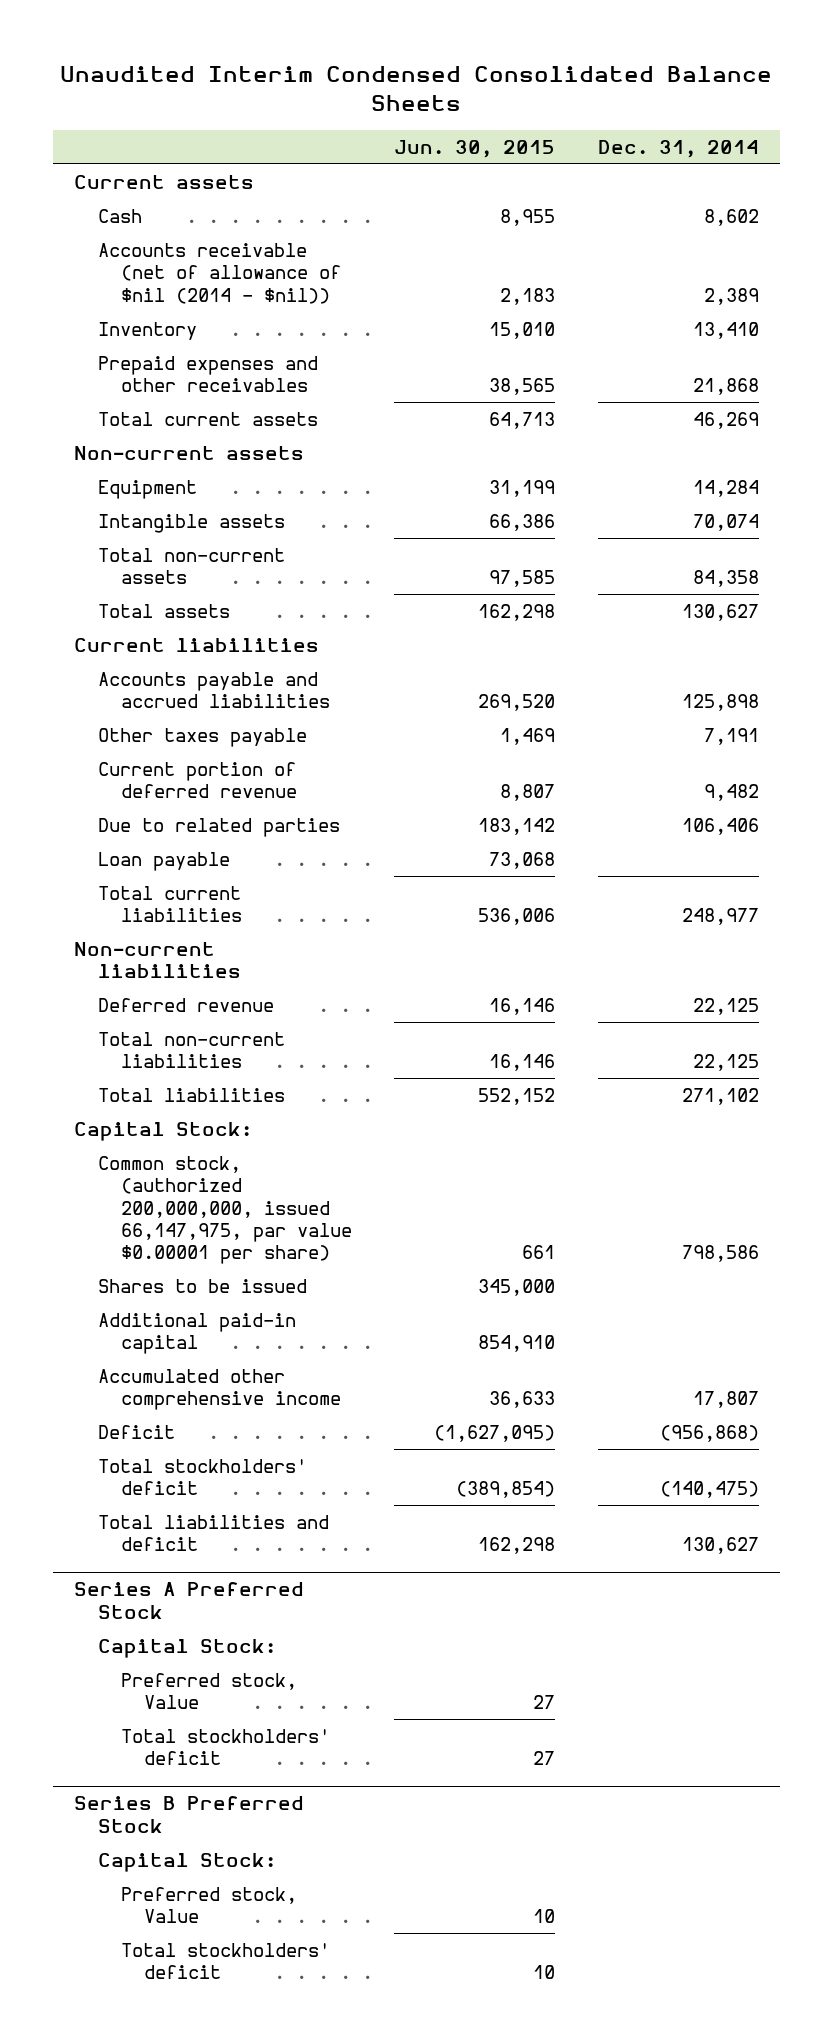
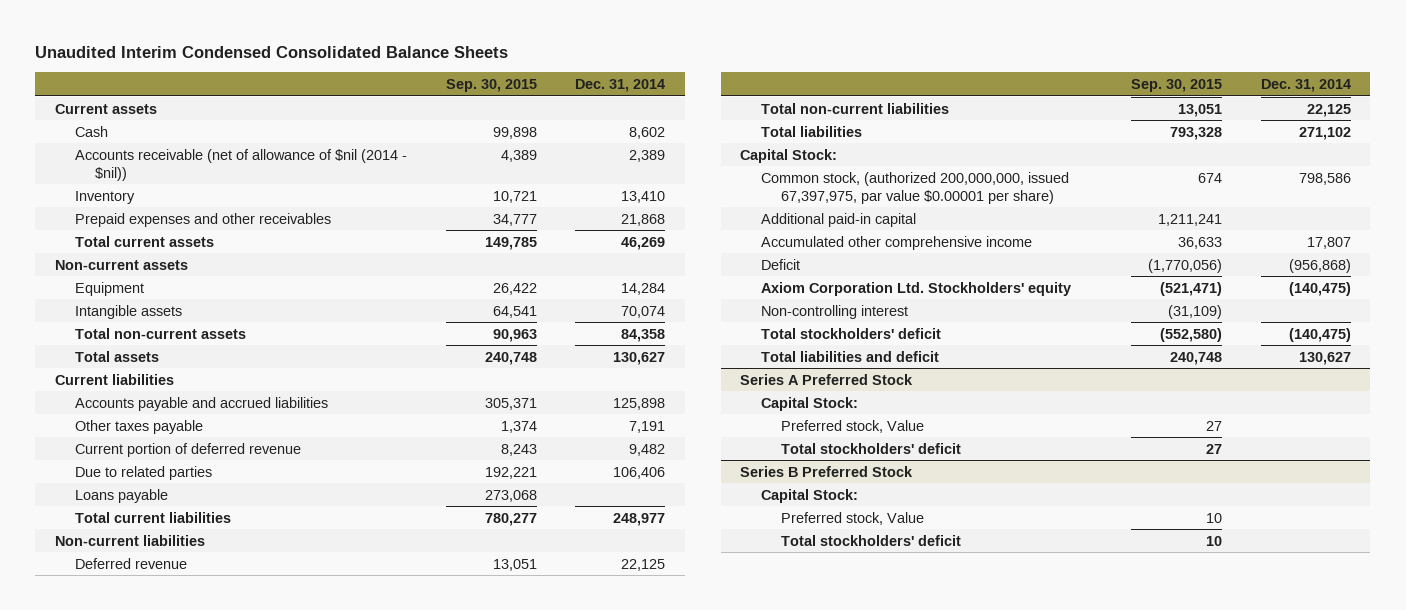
[394,139,556,158] Jun. 30, 2015 -> none
none -> [445,78,537,92] Sep. 30, 2015
[97,852,230,872] Loan payable -> [75,488,169,503] Loans payable
[97,1279,307,1294] Shares to be issued -> none
[97,1156,352,1265] Common stock, (authorized 200,000,000, issued 66,147,975, par value $0.00001 per share) -> [760,171,1069,204] Common stock, (authorized 200,000,000, issued 67,397,975, par value $0.00001 per share)
none -> [760,281,1071,296] Axiom Corporation Ltd. Stockholders' equity
none -> [760,304,908,319] Non-controlling interest

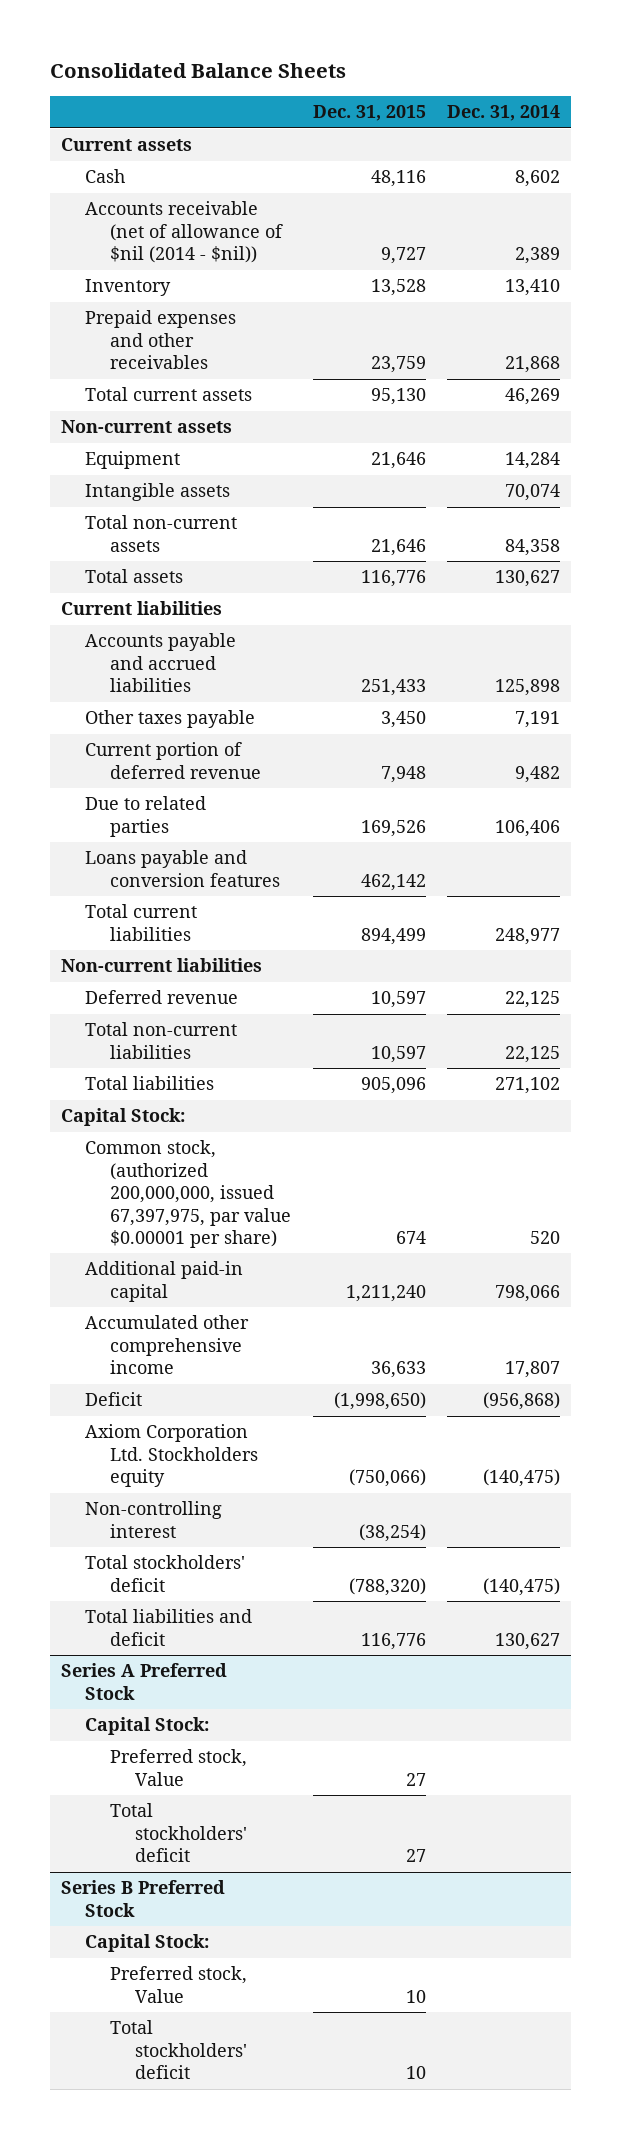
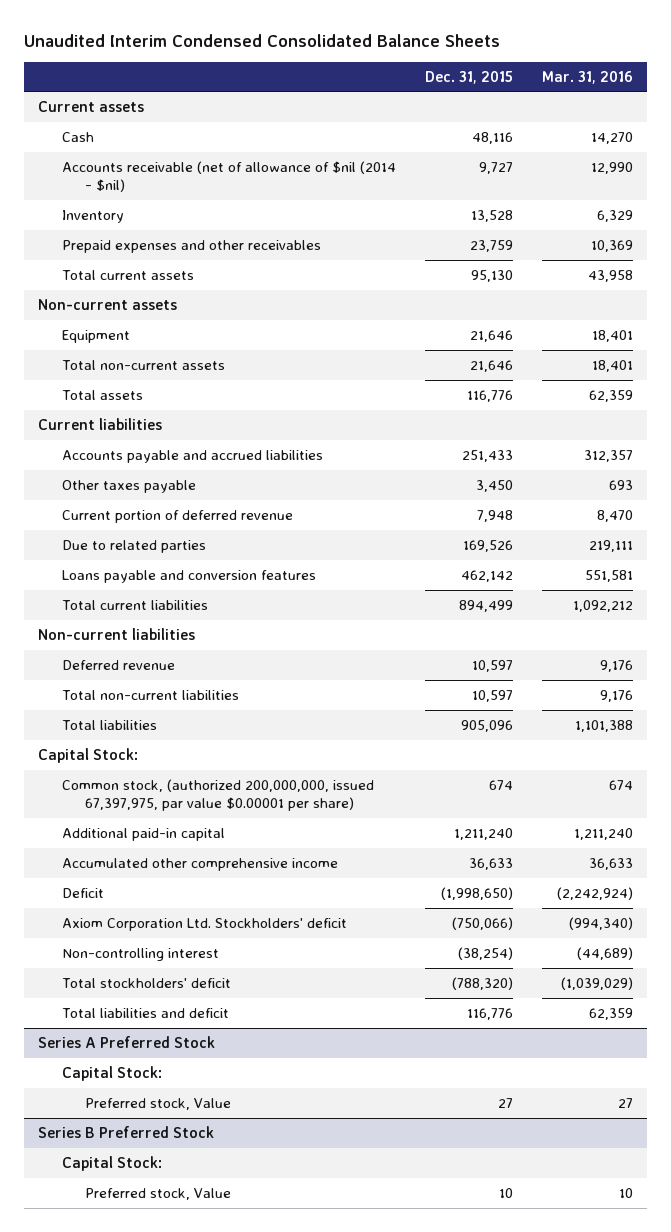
[49,62,346,78] Consolidated Balance Sheets -> [23,33,500,47] Unaudited Interim Condensed Consolidated Balance Sheets
[446,105,560,122] Dec. 31, 2014 -> none
none -> [541,70,633,84] Mar. 31, 2016
[85,201,284,264] Accounts receivable (net of allowance of $nil (2014 - $nil)) -> [61,160,396,192] Accounts receivable (net of allowance of $nil (2014 - $nil)
[85,483,231,502] Intangible assets -> none
[85,1424,259,1488] Axiom Corporation Ltd. Stockholders equity -> [61,917,347,931] Axiom Corporation Ltd. Stockholders' deficit
[110,1803,247,1863] Total stockholders' deficit -> none
[110,2020,247,2080] Total stockholders' deficit -> none

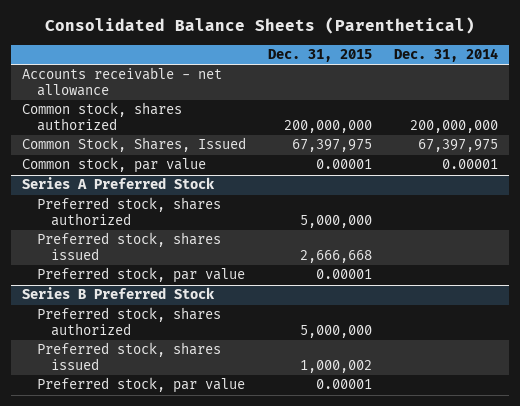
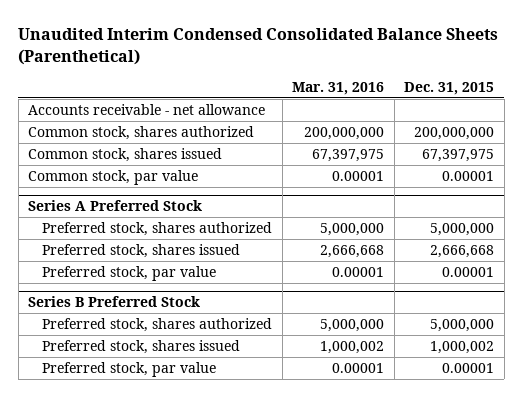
[44,17,475,35] Consolidated Balance Sheets (Parenthetical) -> [18,28,499,65] Unaudited Interim Condensed Consolidated Balance Sheets (Parenthetical)
[394,48,499,63] Dec. 31, 2014 -> none
none -> [292,81,385,95] Mar. 31, 2016
[21,137,246,153] Common Stock, Shares, Issued -> [28,147,223,162] Common stock, shares issued

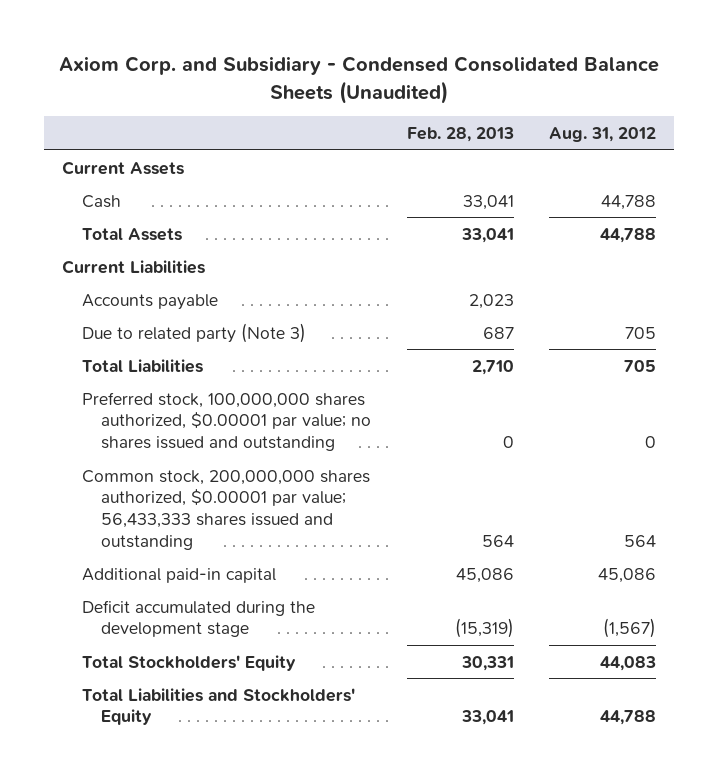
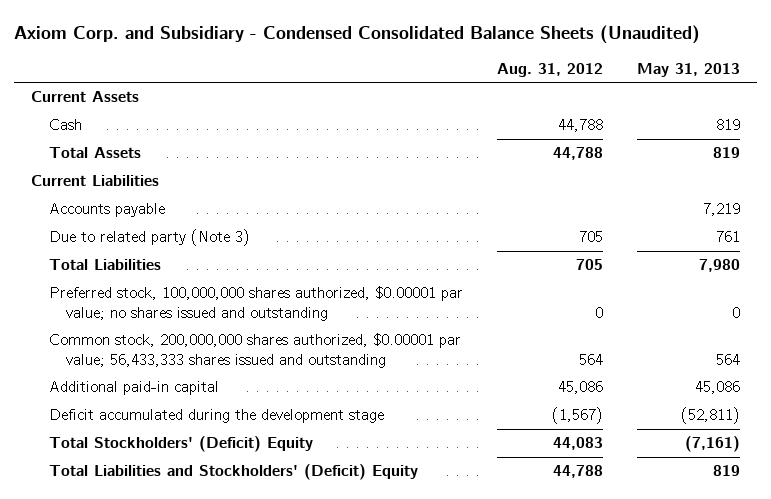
[406,126,514,142] Feb. 28, 2013 -> none
none -> [636,62,740,77] May 31, 2013
[81,654,296,671] Total Stockholders' Equity -> [48,436,313,453] Total Stockholders' (Deficit) Equity
[81,687,355,726] Total Liabilities and Stockholders' Equity -> [48,464,418,481] Total Liabilities and Stockholders' (Deficit) Equity

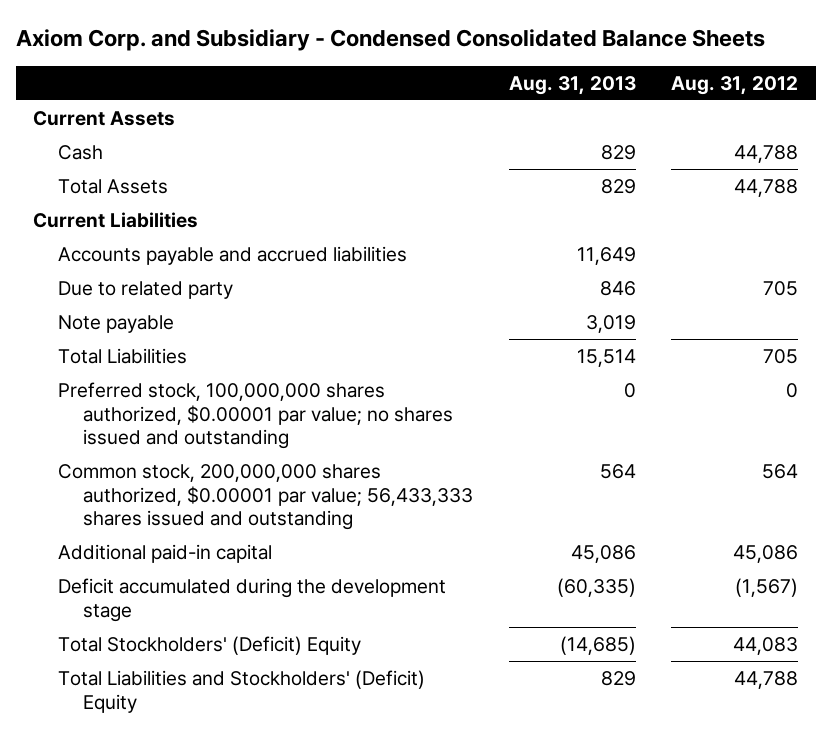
[14,24,701,44] Axiom Corp. and Subsidiary - Condensed Consolidated Balance Sheets (Unaudited) -> [15,29,765,52] Axiom Corp. and Subsidiary - Condensed Consolidated Balance Sheets
[636,62,740,77] May 31, 2013 -> none
none -> [508,75,636,95] Aug. 31, 2013
[48,203,165,218] Accounts payable -> [58,245,408,265] Accounts payable and accrued liabilities
[48,229,250,247] Due to related party (Note 3) -> [58,280,234,299] Due to related party
none -> [58,314,175,333] Note payable

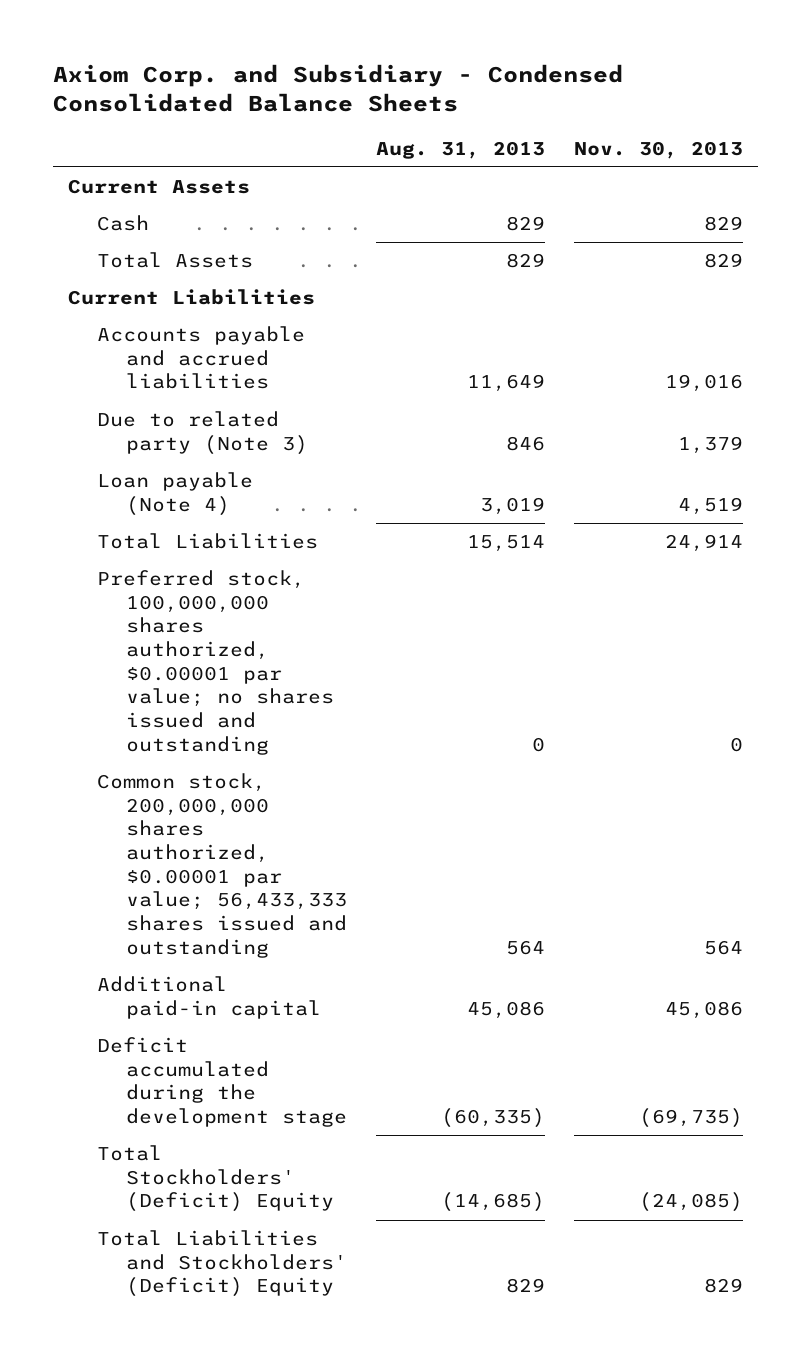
[670,75,798,95] Aug. 31, 2012 -> none
none -> [574,140,744,159] Nov. 30, 2013
[58,280,234,299] Due to related party -> [97,411,309,455] Due to related party (Note 3)
[58,314,175,333] Note payable -> [97,472,254,516] Loan payable (Note 4)

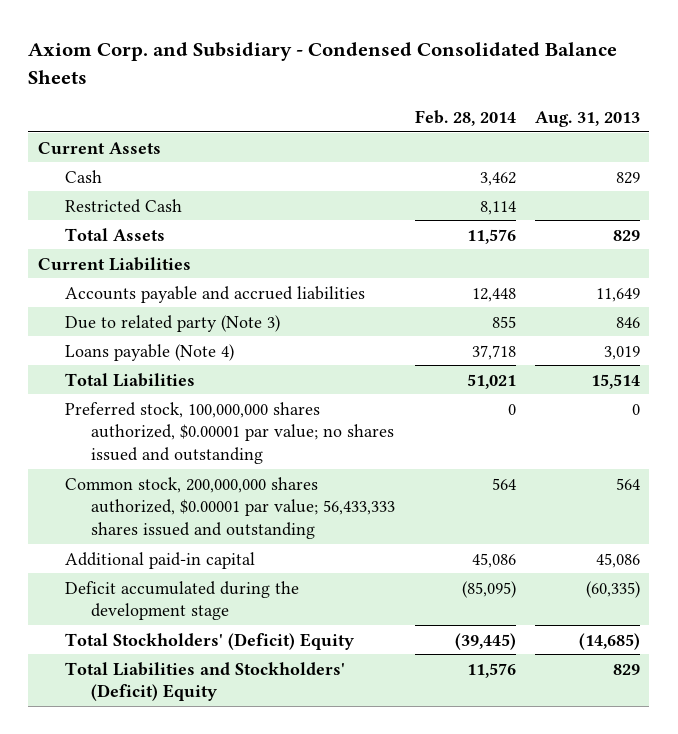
[574,140,744,159] Nov. 30, 2013 -> none
none -> [414,109,516,126] Feb. 28, 2014
none -> [64,198,182,213] Restricted Cash
[97,472,254,516] Loan payable (Note 4) -> [64,343,234,361] Loans payable (Note 4)

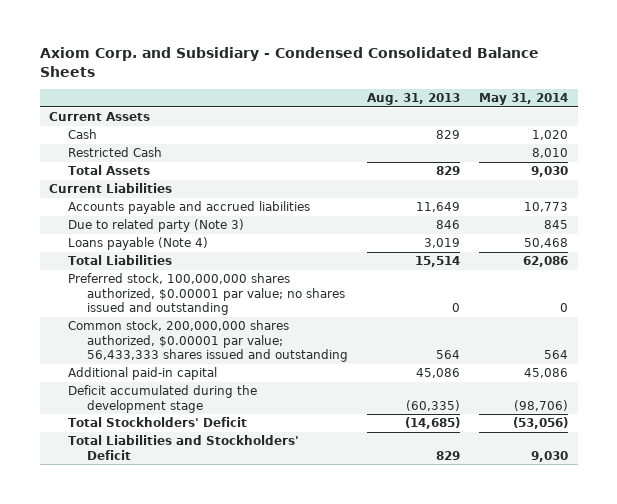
[414,109,516,126] Feb. 28, 2014 -> none
none -> [479,93,569,106] May 31, 2014
[64,632,354,650] Total Stockholders' (Deficit) Equity -> [68,417,248,428] Total Stockholders' Deficit
[64,661,345,702] Total Liabilities and Stockholders' (Deficit) Equity -> [68,435,300,460] Total Liabilities and Stockholders' Deficit

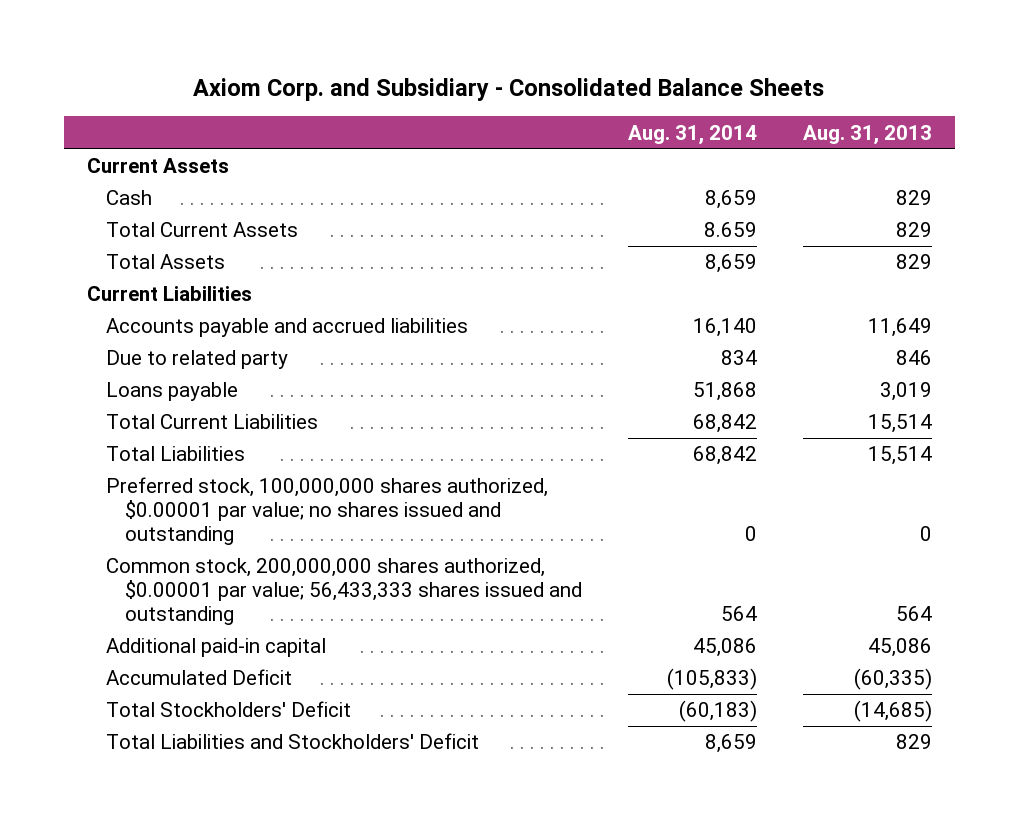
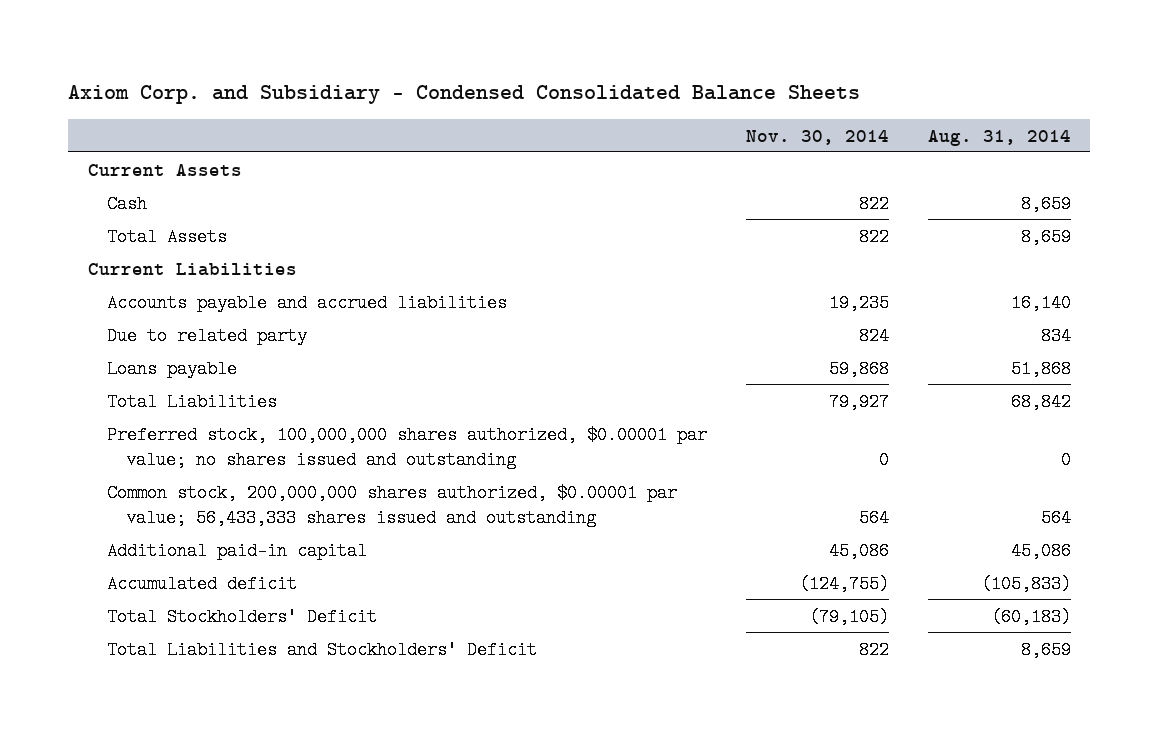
[193,77,825,101] Axiom Corp. and Subsidiary - Consolidated Balance Sheets -> [68,85,861,105] Axiom Corp. and Subsidiary - Condensed Consolidated Balance Sheets
[802,124,932,145] Aug. 31, 2013 -> none
none -> [745,129,889,145] Nov. 30, 2014
[105,222,298,238] Total Current Assets -> none
[105,414,318,430] Total Current Liabilities -> none
[105,669,292,686] Accumulated Deficit -> [106,574,297,593] Accumulated deficit

